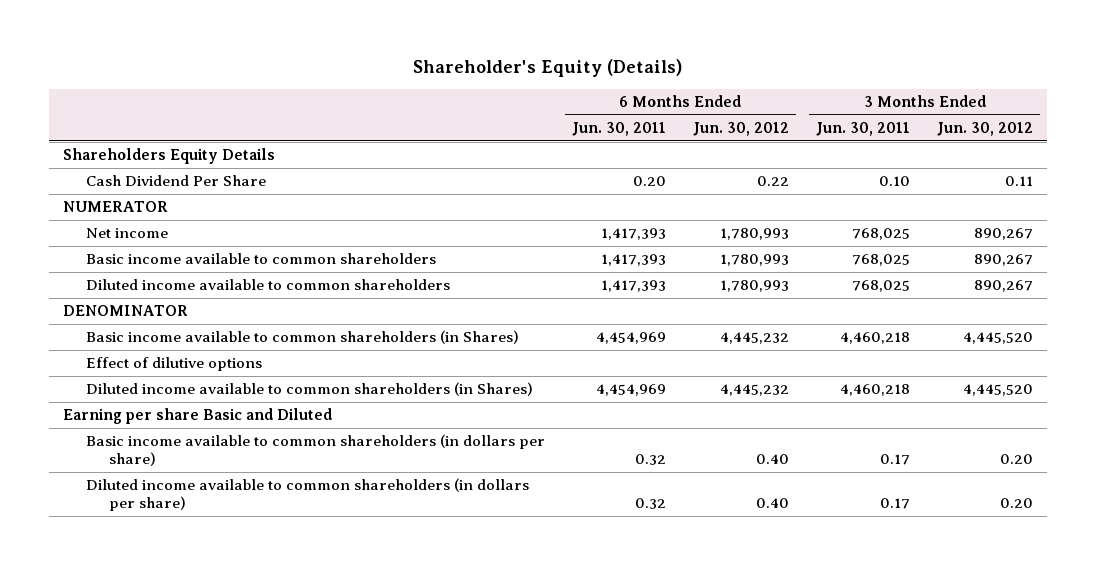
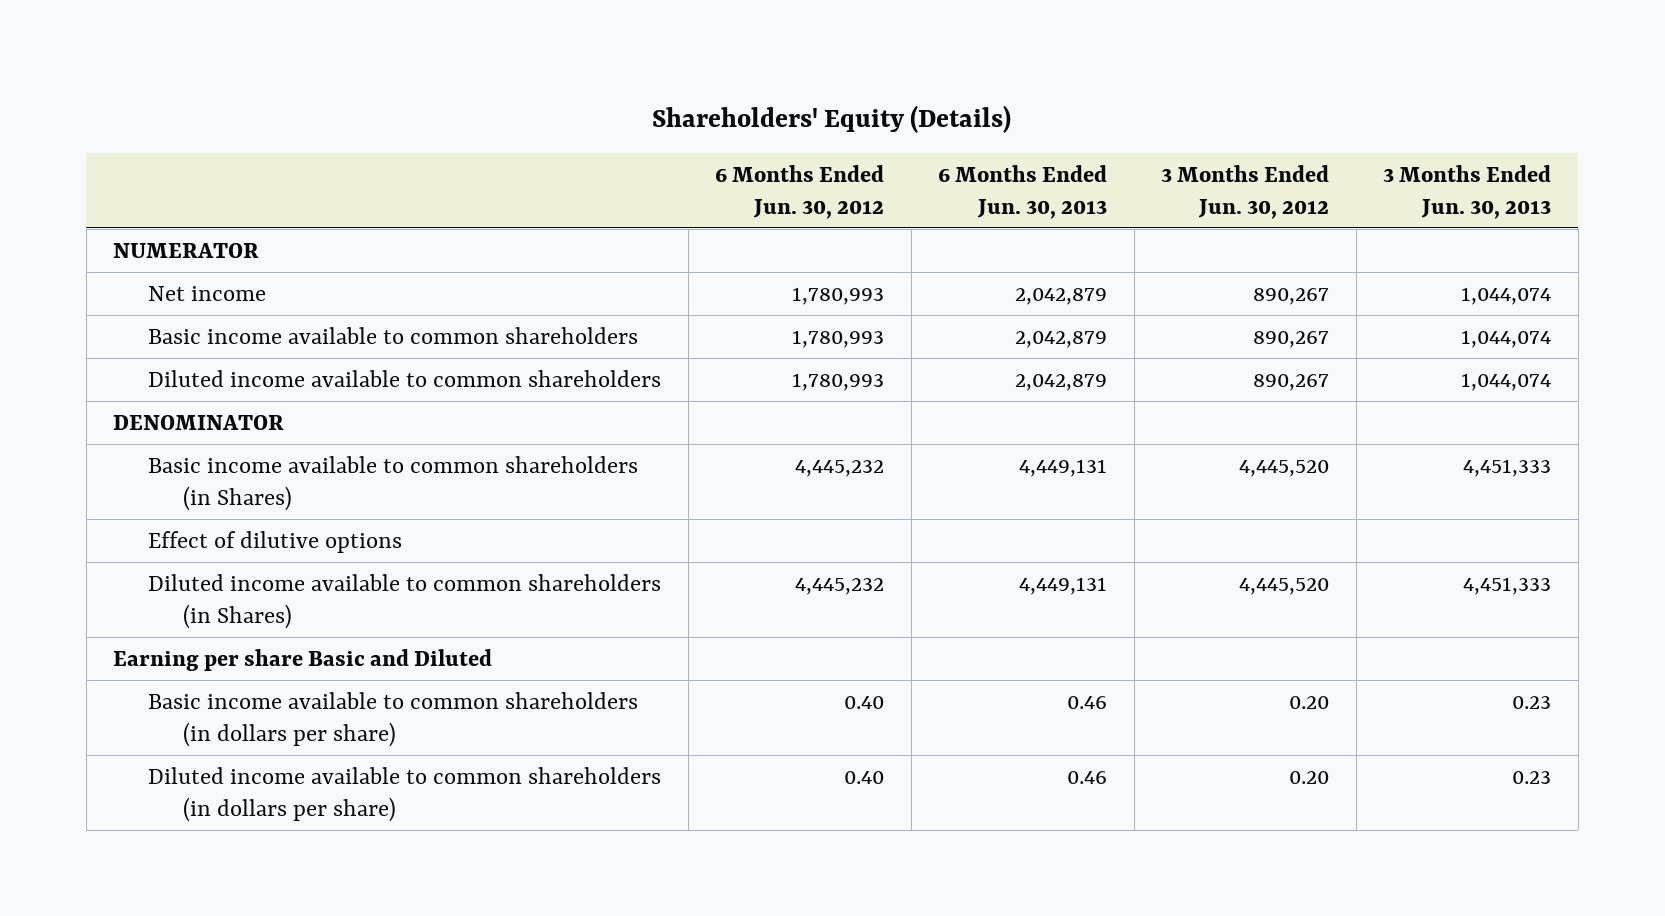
[412,59,682,78] Shareholder's Equity (Details) -> [652,104,1012,133] Shareholders' Equity (Details)
[571,122,666,137] Jun. 30, 2011 -> none
[816,122,911,137] Jun. 30, 2011 -> none
none -> [938,164,1108,219] 6 Months Ended Jun. 30, 2013
none -> [1383,164,1552,219] 3 Months Ended Jun. 30, 2013
[62,148,275,165] Shareholders Equity Details -> none
[85,175,266,187] Cash Dividend Per Share -> none

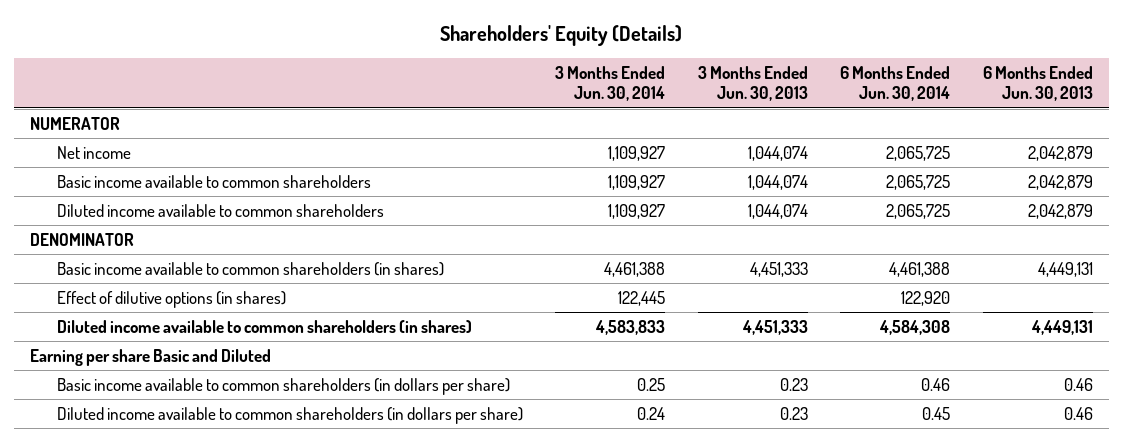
[715,164,885,219] 6 Months Ended Jun. 30, 2012 -> none
[1161,164,1330,219] 3 Months Ended Jun. 30, 2012 -> none
none -> [555,65,666,102] 3 Months Ended Jun. 30, 2014
none -> [840,65,951,102] 6 Months Ended Jun. 30, 2014
[148,455,639,511] Basic income available to common shareholders (in Shares) -> [56,262,444,277] Basic income available to common shareholders (in shares)
[148,530,403,553] Effect of dilutive options -> [56,291,286,309] Effect of dilutive options (in shares)
[148,573,662,629] Diluted income available to common shareholders (in Shares) -> [56,320,472,334] Diluted income available to common shareholders (in shares)

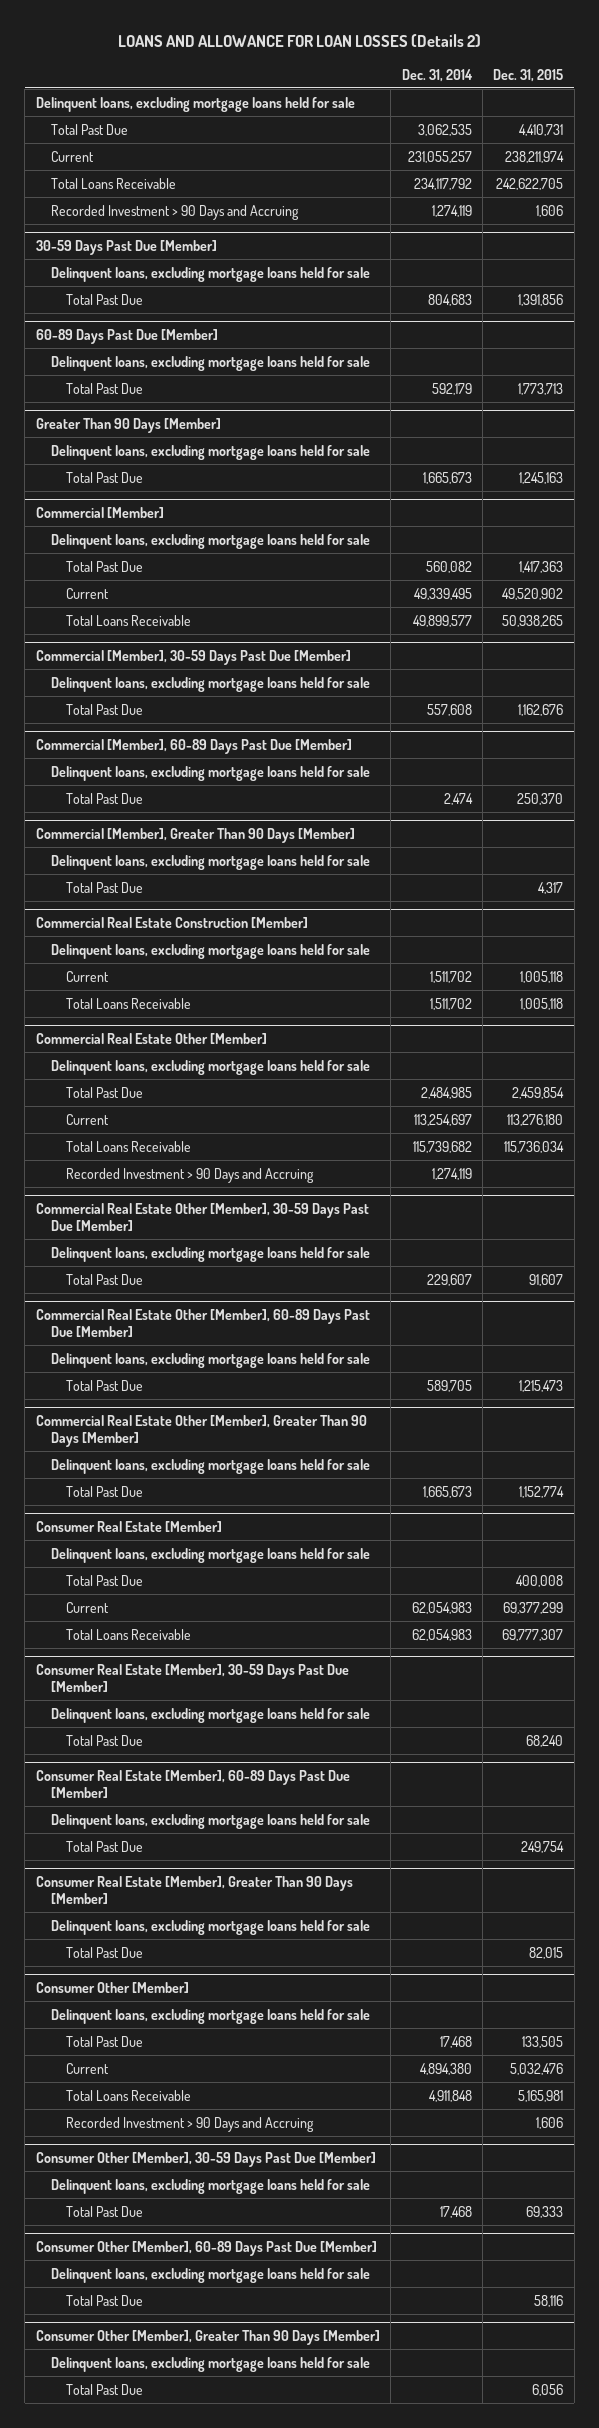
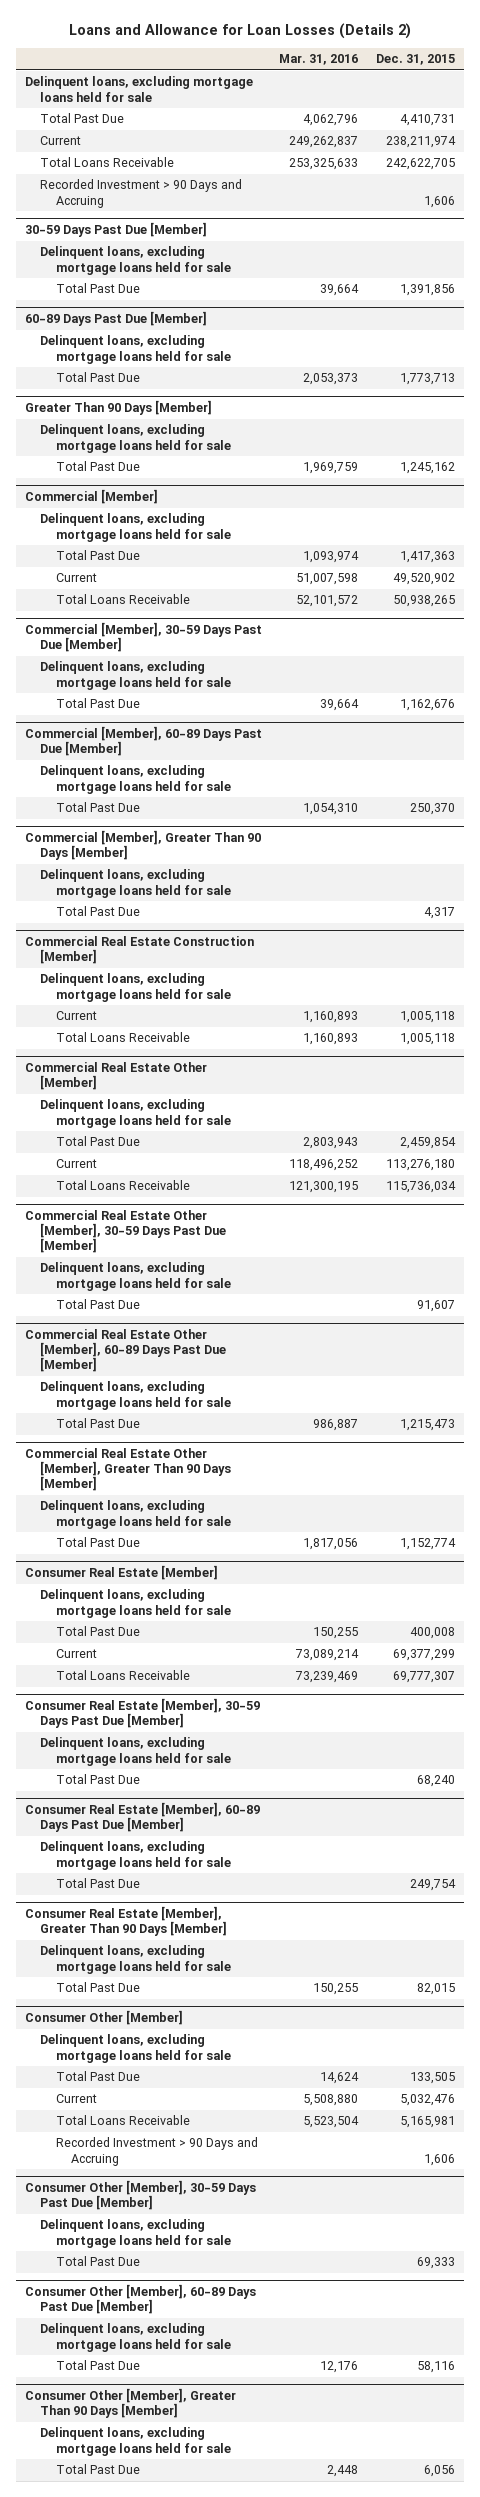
[117,33,481,47] LOANS AND ALLOWANCE FOR LOAN LOSSES (Details 2) -> [68,23,411,40] Loans and Allowance for Loan Losses (Details 2)
[401,68,473,82] Dec. 31, 2014 -> none
none -> [279,54,359,66] Mar. 31, 2016
[519,471,564,484] 1,245,163 -> [399,462,455,475] 1,245,162
[65,1167,314,1183] Recorded Investment > 90 Days and Accruing -> none

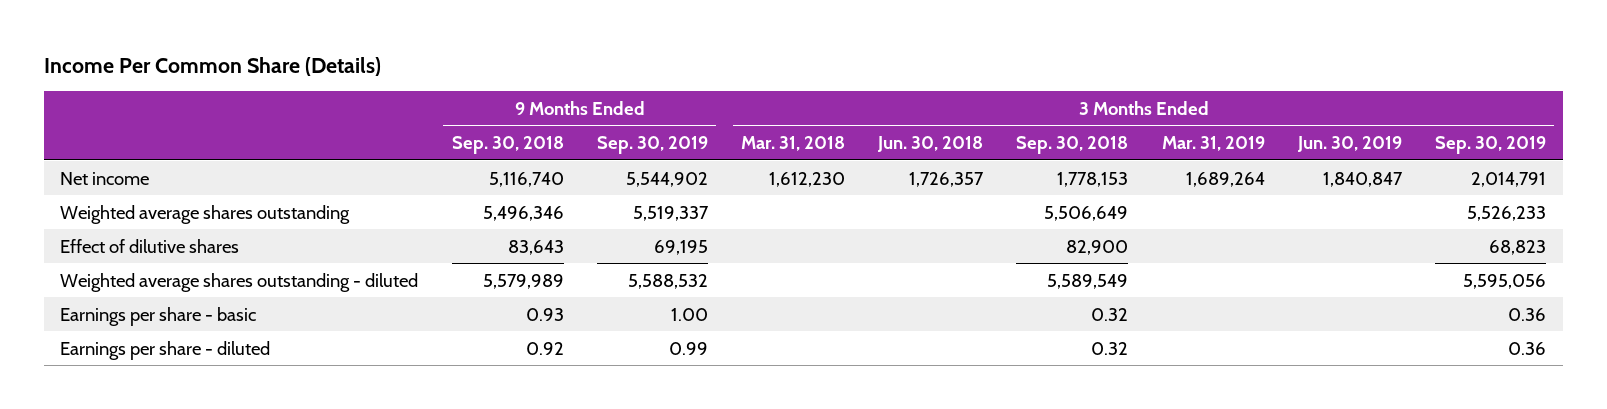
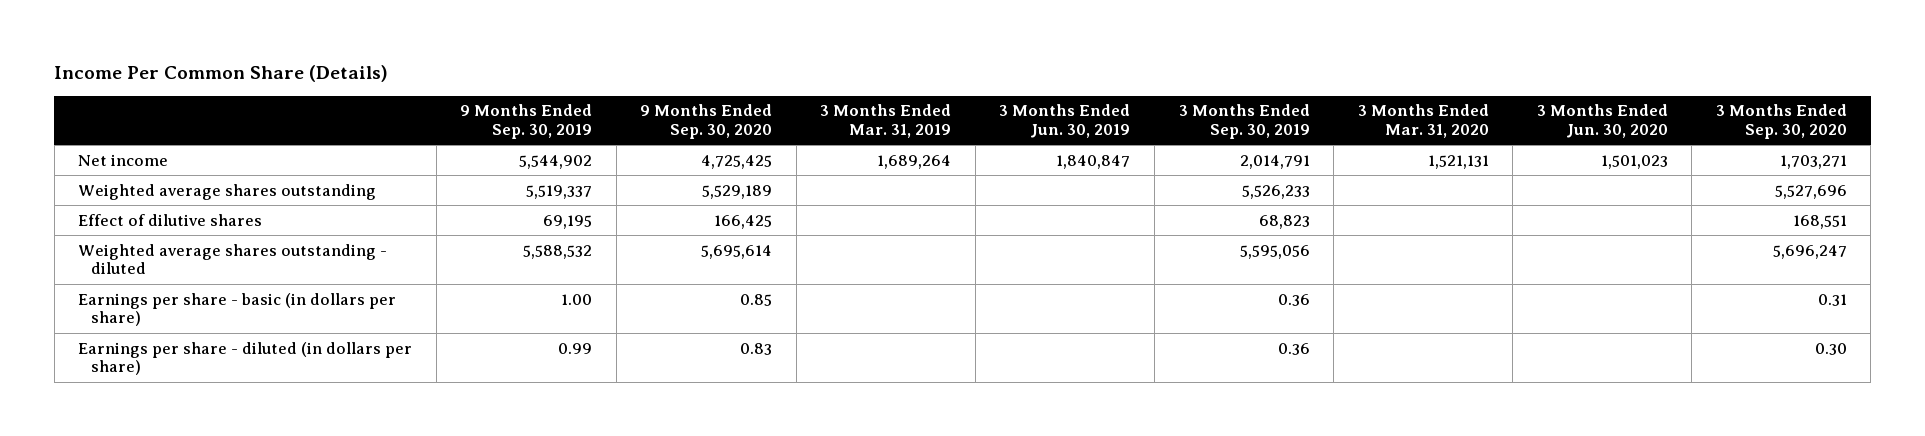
[451,136,564,155] Sep. 30, 2018 -> none
[741,136,846,152] Mar. 31, 2018 -> none
[877,136,984,153] Jun. 30, 2018 -> none
[1016,136,1129,155] Sep. 30, 2018 -> none
none -> [640,104,773,140] 9 Months Ended Sep. 30, 2020
none -> [1357,104,1489,139] 3 Months Ended Mar. 31, 2020
none -> [1536,104,1668,139] 3 Months Ended Jun. 30, 2020
none -> [1715,104,1847,140] 3 Months Ended Sep. 30, 2020
[60,306,257,326] Earnings per share - basic -> [78,292,397,327] Earnings per share - basic (in dollars per share)
[60,340,271,360] Earnings per share - diluted -> [78,341,413,376] Earnings per share - diluted (in dollars per share)

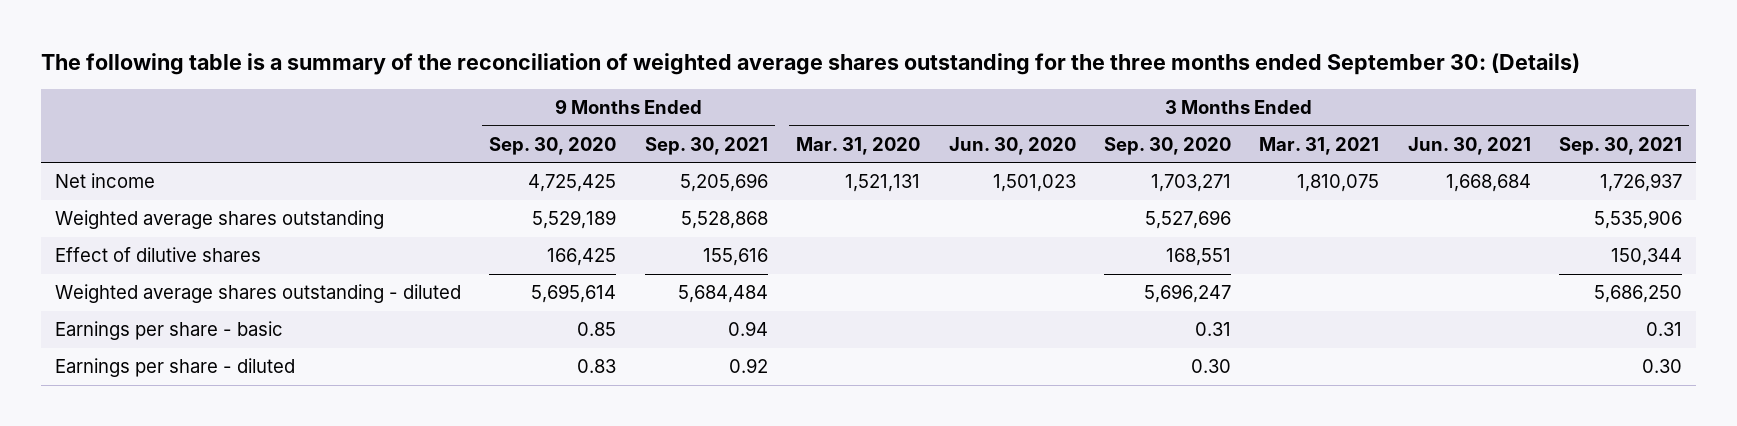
[54,65,389,83] Income Per Common Share (Details) -> [40,52,1580,75] The following table is a summary of the reconciliation of weighted average shares outstanding for the three months ended September 30: (Details)
[460,104,593,140] 9 Months Ended Sep. 30, 2019 -> none
[820,104,952,139] 3 Months Ended Mar. 31, 2019 -> none
[999,104,1131,139] 3 Months Ended Jun. 30, 2019 -> none
[1178,104,1310,140] 3 Months Ended Sep. 30, 2019 -> none
none -> [644,136,768,155] Sep. 30, 2021
none -> [1259,136,1380,155] Mar. 31, 2021
none -> [1407,136,1531,155] Jun. 30, 2021
none -> [1558,136,1682,155] Sep. 30, 2021
[78,292,397,327] Earnings per share - basic (in dollars per share) -> [55,321,284,341] Earnings per share - basic
[78,341,413,376] Earnings per share - diluted (in dollars per share) -> [55,358,296,378] Earnings per share - diluted

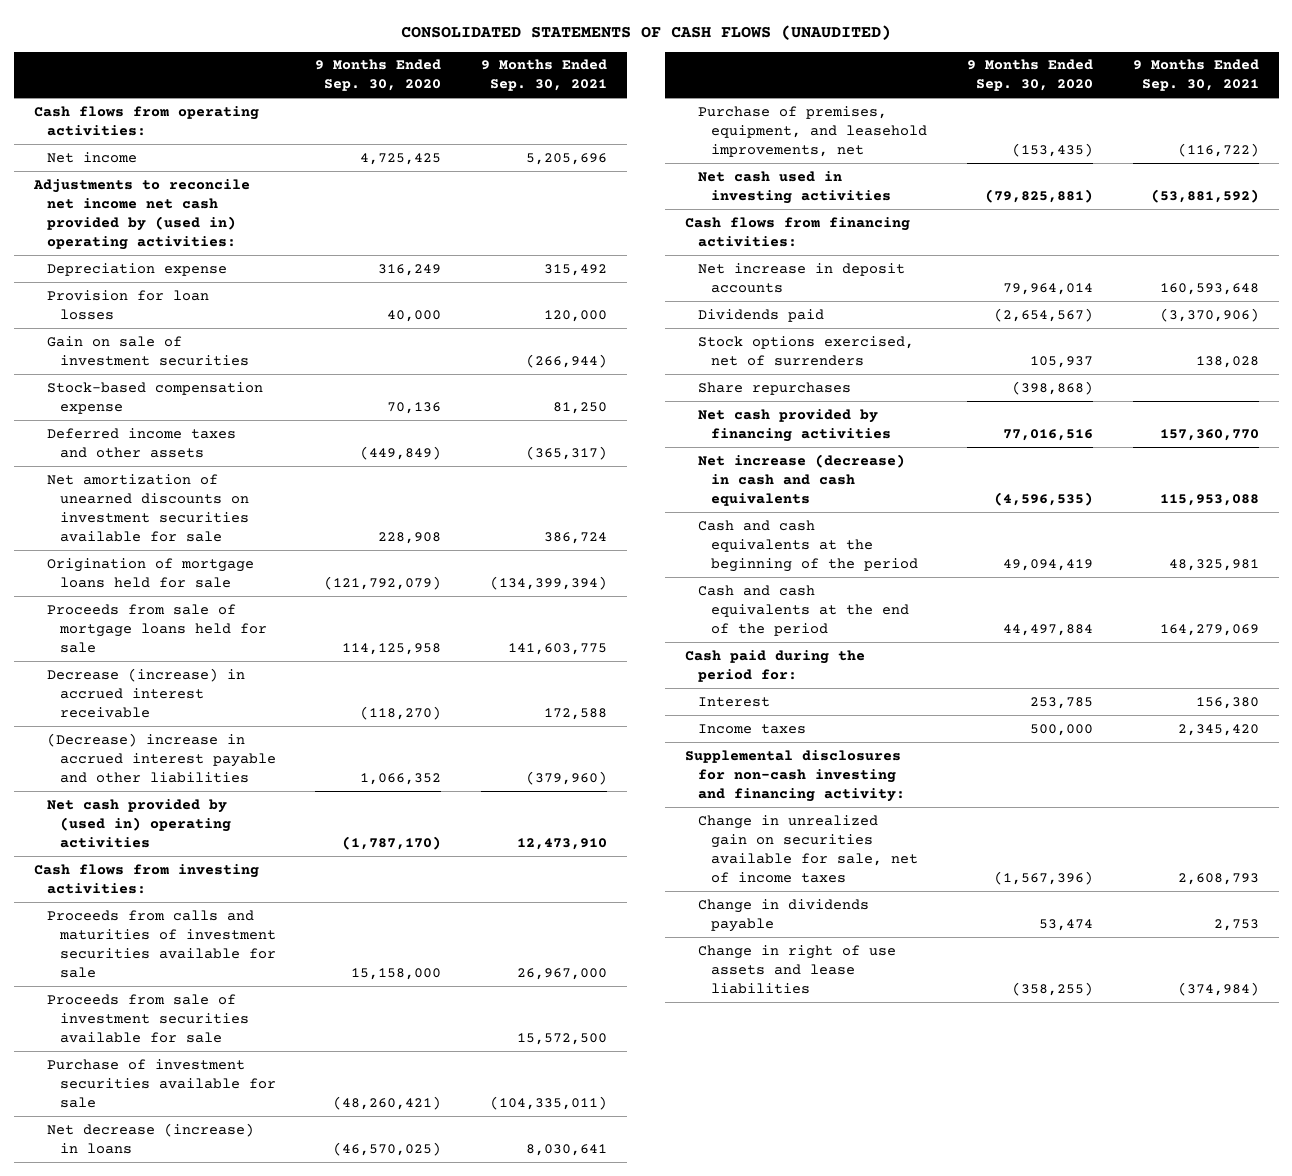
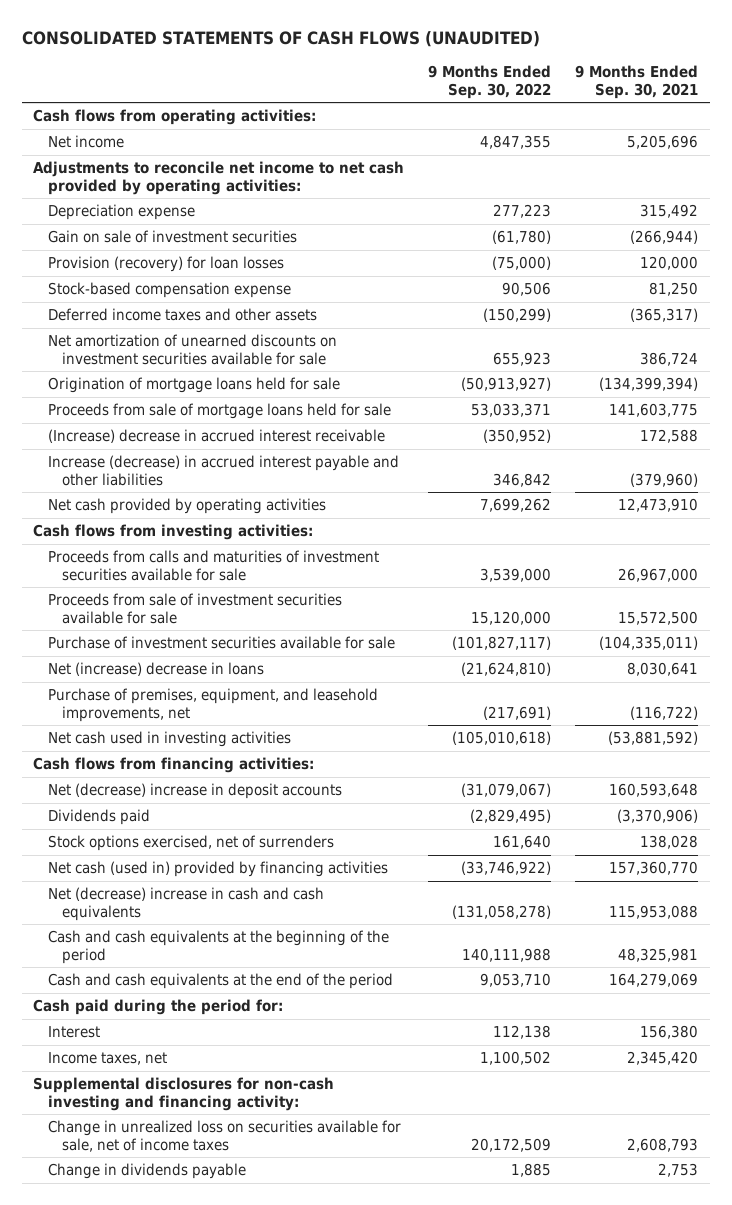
[315,59,442,92] 9 Months Ended Sep. 30, 2020 -> none
none -> [428,64,552,99] 9 Months Ended Sep. 30, 2022
[32,178,250,250] Adjustments to reconcile net income net cash provided by (used in) operating activities: -> [33,161,405,195] Adjustments to reconcile net income to net cash provided by operating activities:
[46,289,209,320] Provision for loan losses -> none
none -> [47,256,284,273] Provision (recovery) for loan losses
[46,667,245,718] Decrease (increase) in accrued interest receivable -> [47,429,385,444] (Increase) decrease in accrued interest receivable
[46,732,276,783] (Decrease) increase in accrued interest payable and other liabilities -> [47,455,399,486] Increase (decrease) in accrued interest payable and other liabilities
[46,798,231,848] Net cash provided by (used in) operating activities -> [47,498,326,515] Net cash provided by operating activities
[46,1122,254,1154] Net decrease (increase) in loans -> [47,662,264,677] Net (increase) decrease in loans
[697,262,905,293] Net increase in deposit accounts -> [47,783,342,800] Net (decrease) increase in deposit accounts
[697,381,851,395] Share repurchases -> none
[697,408,891,442] Net cash provided by financing activities -> [47,861,388,878] Net cash (used in) provided by financing activities
[697,453,905,506] Net increase (decrease) in cash and cash equivalents -> [47,887,324,921] Net (decrease) increase in cash and cash equivalents
[697,723,806,734] Income taxes -> [47,1052,167,1066] Income taxes, net
[697,814,918,883] Change in unrealized gain on securities available for sale, net of income taxes -> [47,1120,401,1152] Change in unrealized loss on securities available for sale, net of income taxes
[697,944,896,994] Change in right of use assets and lease liabilities -> none

